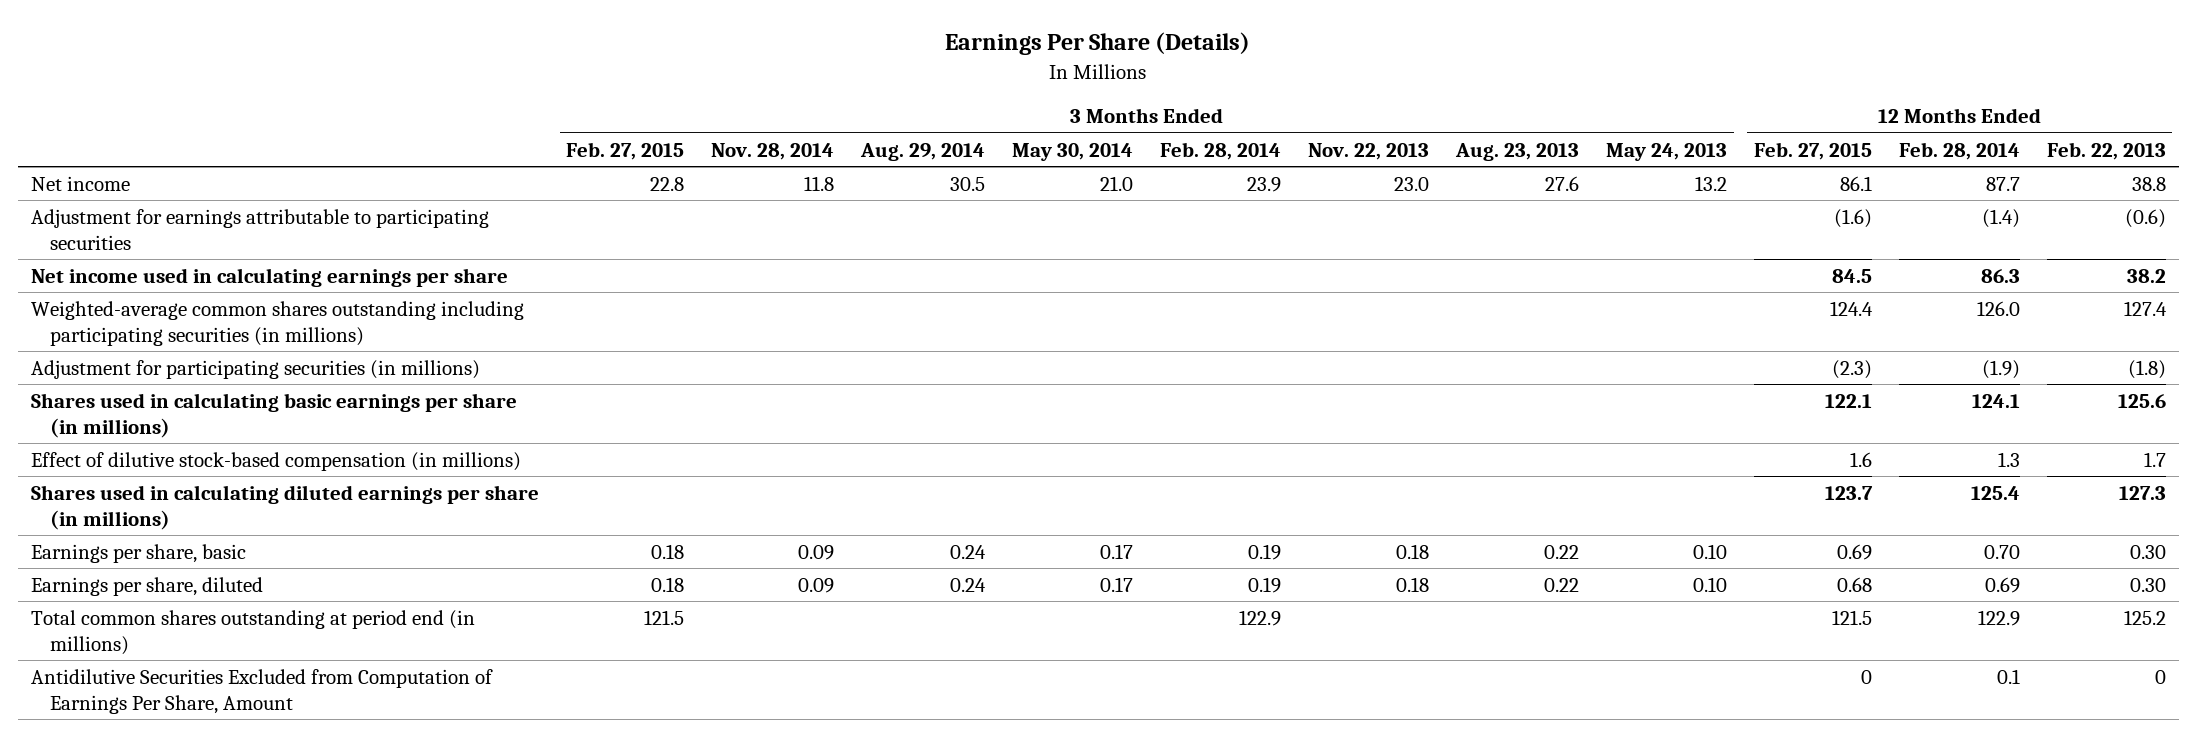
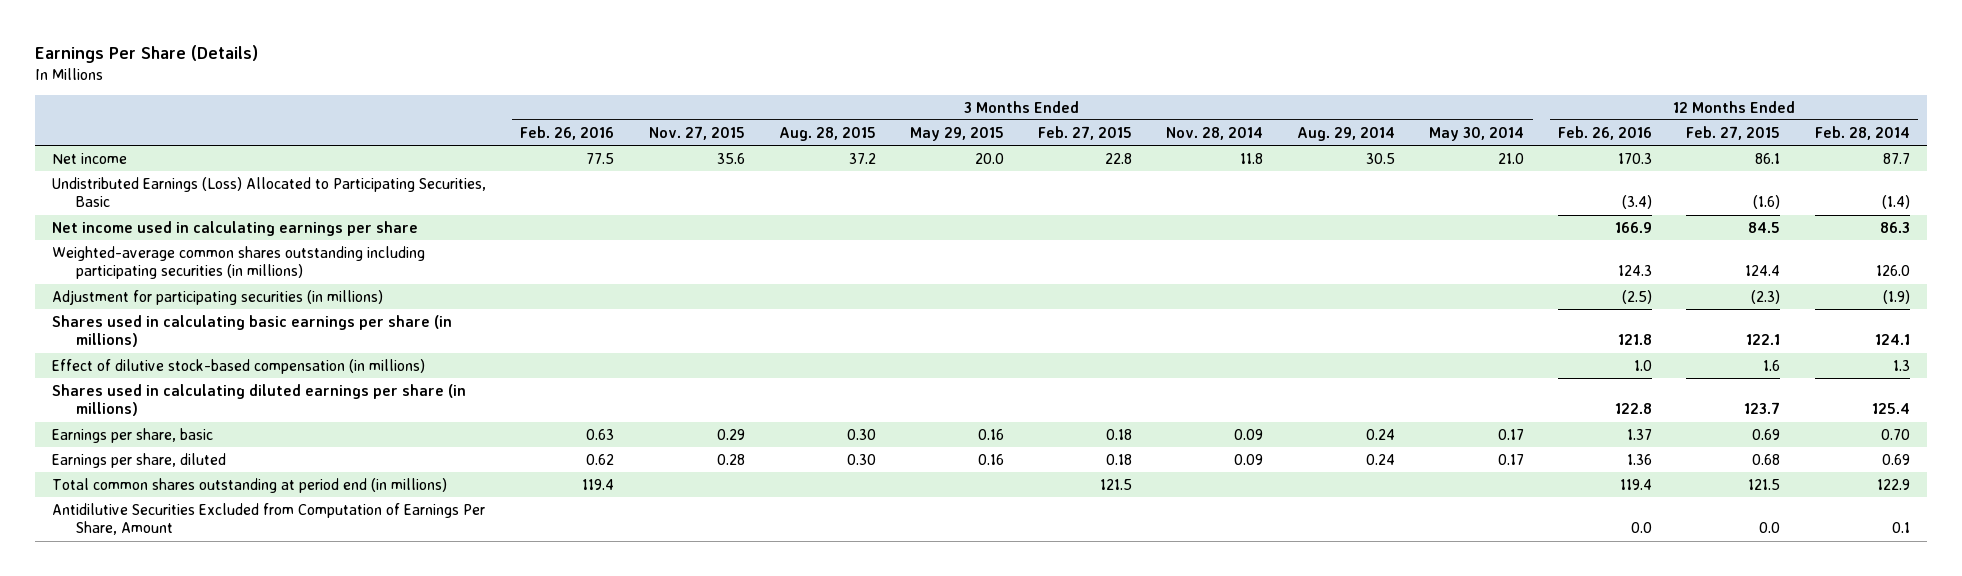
[1160,141,1282,160] Feb. 28, 2014 -> none
[1307,142,1429,160] Nov. 22, 2013 -> none
[1454,142,1579,161] Aug. 23, 2013 -> none
[1605,142,1727,161] May 24, 2013 -> none
[2046,141,2166,160] Feb. 22, 2013 -> none
none -> [520,125,615,140] Feb. 26, 2016
none -> [648,125,745,140] Nov. 27, 2015
none -> [778,126,876,141] Aug. 28, 2015
none -> [909,126,1004,141] May 29, 2015
none -> [1558,125,1653,140] Feb. 26, 2016
[31,208,490,250] Adjustment for earnings attributable to participating securities -> [52,176,487,208] Undistributed Earnings (Loss) Allocated to Participating Securities, Basic
[1860,669,1872,684] 0 -> [1759,522,1781,534] 0.0

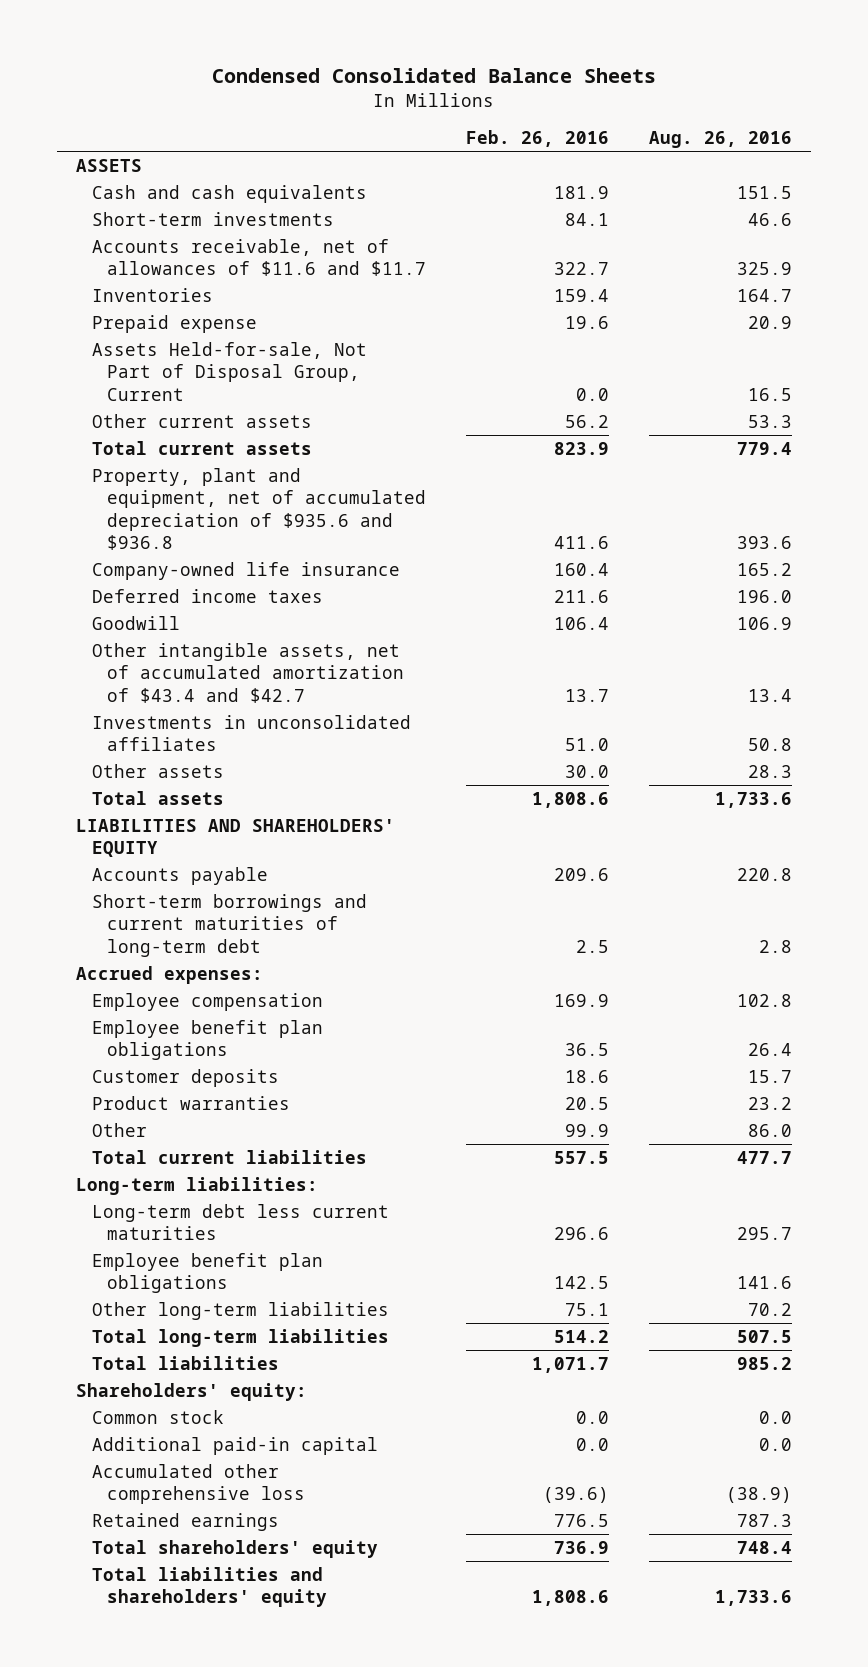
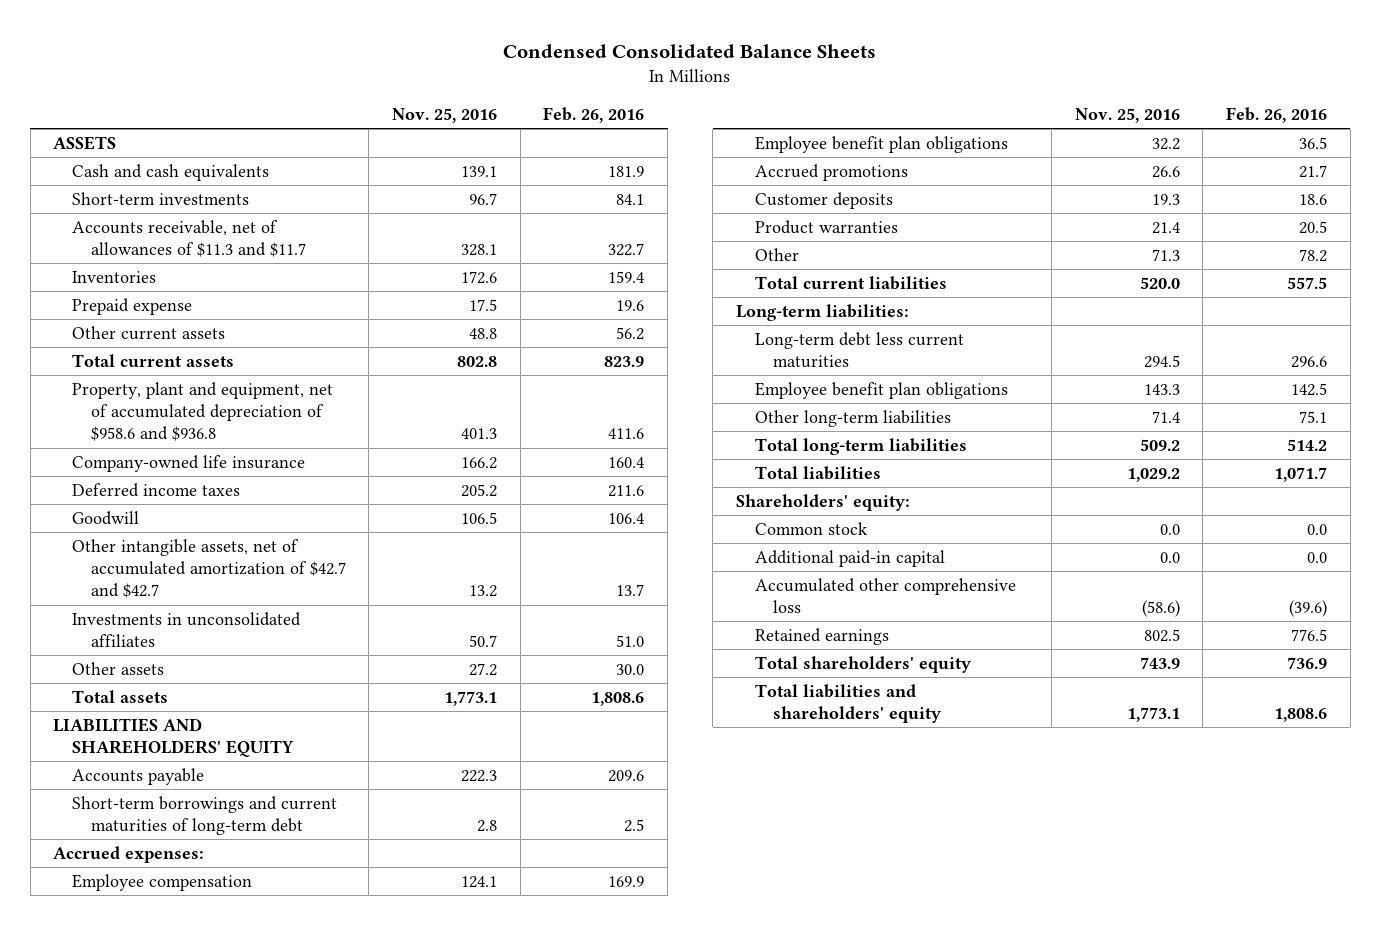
[648,130,792,148] Aug. 26, 2016 -> none
none -> [392,108,498,124] Nov. 25, 2016
[91,238,427,277] Accounts receivable, net of allowances of $11.6 and $11.7 -> [71,219,306,258] Accounts receivable, net of allowances of $11.3 and $11.7
[91,341,367,401] Assets Held-for-sale, Not Part of Disposal Group, Current -> none
[91,467,427,551] Property, plant and equipment, net of accumulated depreciation of $935.6 and $936.8 -> [71,381,333,442] Property, plant and equipment, net of accumulated depreciation of $958.6 and $936.8
[91,642,405,703] Other intangible assets, net of accumulated amortization of $43.4 and $42.7 -> [71,538,346,599] Other intangible assets, net of accumulated amortization of $42.7 and $42.7
none -> [754,163,908,181] Accrued promotions
[564,1123,609,1137] 99.9 -> [1299,248,1328,262] 78.2

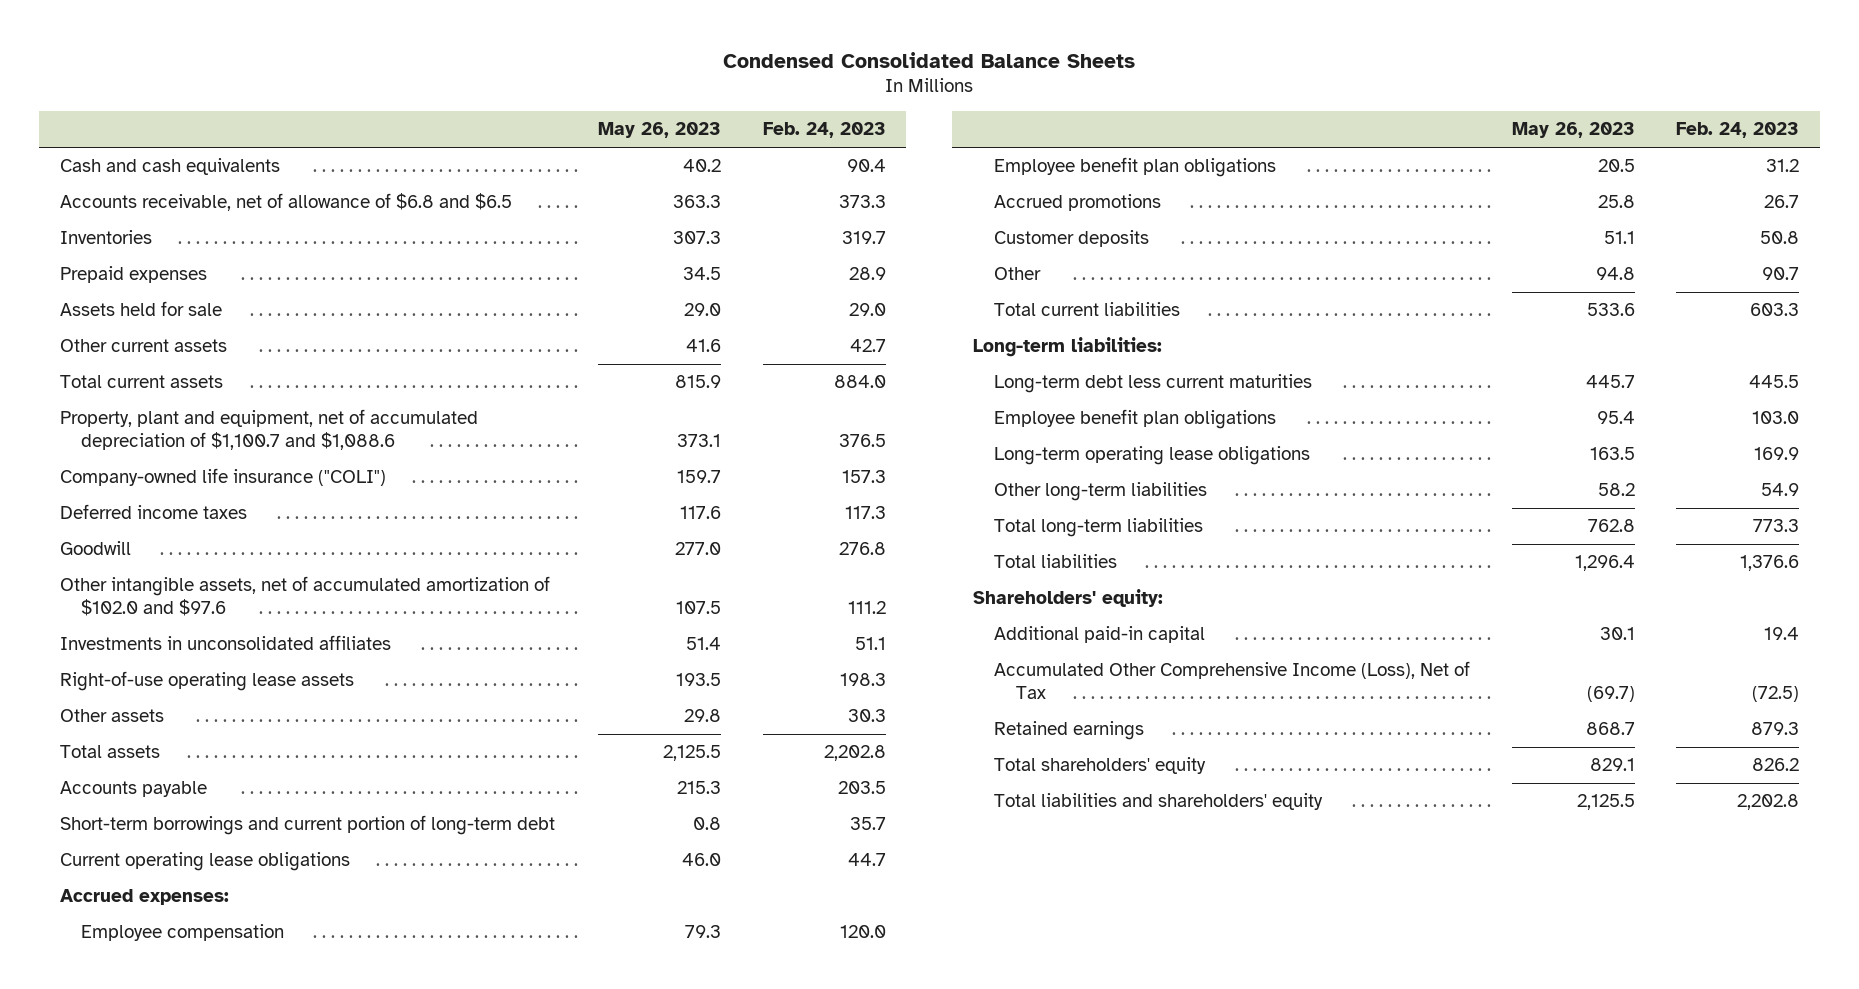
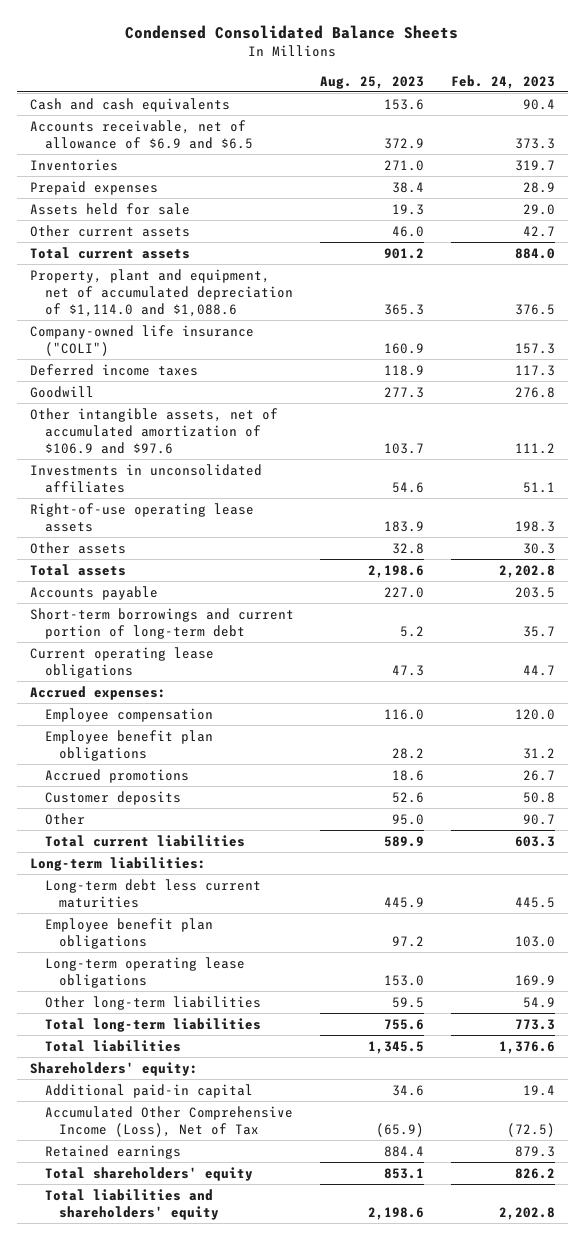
[598,122,722,139] May 26, 2023 -> none
none -> [320,75,425,89] Aug. 25, 2023
[59,193,512,212] Accounts receivable, net of allowance of $6.8 and $6.5 -> [30,119,253,149] Accounts receivable, net of allowance of $6.9 and $6.5
[59,409,478,451] Property, plant and equipment, net of accumulated depreciation of $1,100.7 and $1,088.6 -> [30,268,293,317] Property, plant and equipment, net of accumulated depreciation of $1,114.0 and $1,088.6
[59,576,550,617] Other intangible assets, net of accumulated amortization of $102.0 and $97.6 -> [30,407,279,454] Other intangible assets, net of accumulated amortization of $106.9 and $97.6

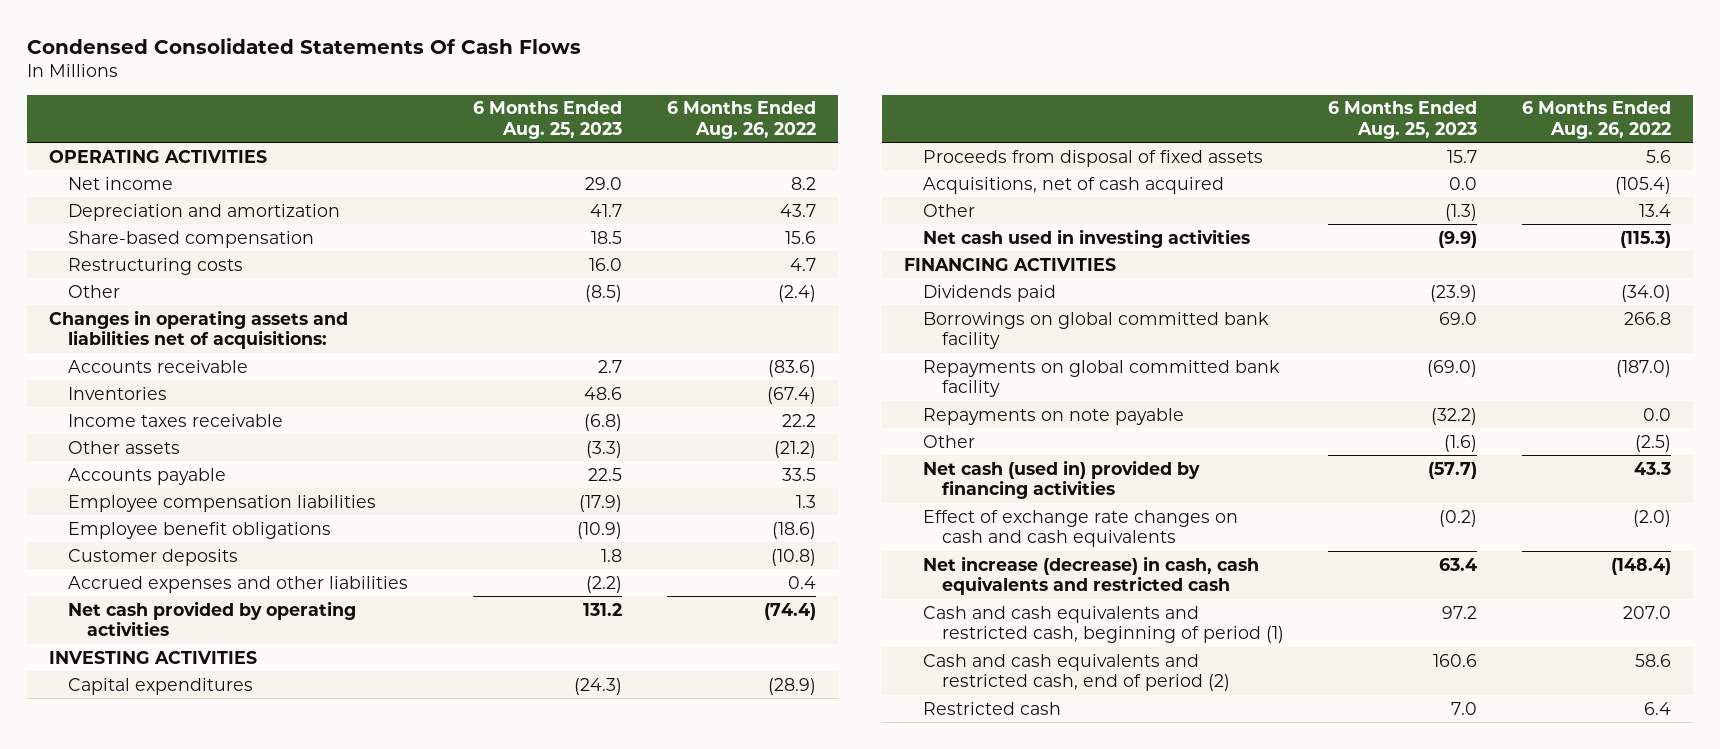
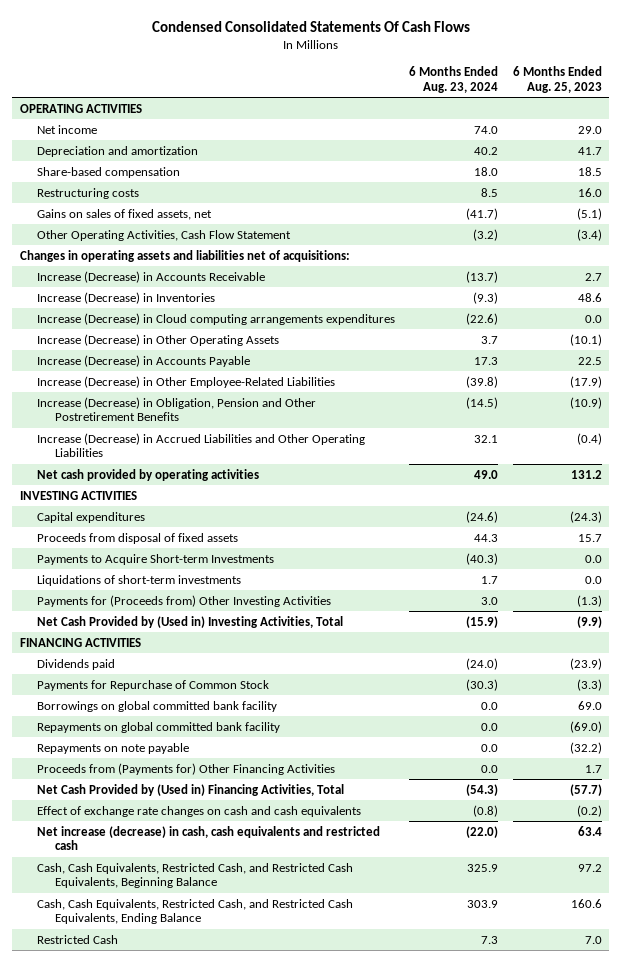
[666,101,816,139] 6 Months Ended Aug. 26, 2022 -> none
none -> [409,66,499,93] 6 Months Ended Aug. 23, 2024
[67,284,120,298] Other -> none
none -> [37,208,213,220] Gains on sales of fixed assets, net
none -> [37,229,292,241] Other Operating Activities, Cash Flow Statement
[67,413,283,427] Income taxes receivable -> none
[67,548,238,566] Customer deposits -> none
[67,359,248,373] Accounts receivable -> [37,270,266,283] Increase (Decrease) in Accounts Receivable
[67,386,167,400] Inventories -> [37,291,216,304] Increase (Decrease) in Inventories
none -> [37,312,396,325] Increase (Decrease) in Cloud computing arrangements expenditures
[67,440,180,454] Other assets -> [37,333,280,346] Increase (Decrease) in Other Operating Assets
[586,440,623,458] (3.3) -> [569,333,602,346] (10.1)
[67,467,226,485] Accounts payable -> [37,354,251,367] Increase (Decrease) in Accounts Payable
[67,494,376,512] Employee compensation liabilities -> [37,375,336,388] Increase (Decrease) in Other Employee-Related Liabilities
[67,521,331,539] Employee benefit obligations -> [37,396,317,422] Increase (Decrease) in Obligation, Pension and Other Postretirement Benefits
[67,575,408,593] Accrued expenses and other liabilities -> [37,432,366,458] Increase (Decrease) in Accrued Liabilities and Other Operating Liabilities
[586,575,623,593] (2.2) -> [576,432,602,445] (0.4)
[922,176,1224,194] Acquisitions, net of cash acquired -> none
none -> [37,553,275,565] Payments to Acquire Short-term Investments
none -> [37,574,242,586] Liquidations of short-term investments
[922,203,975,217] Other -> [37,594,332,607] Payments for (Proceeds from) Other Investing Activities
[922,228,1250,248] Net cash used in investing activities -> [37,615,344,628] Net Cash Provided by (Used in) Investing Activities, Total
none -> [37,679,270,691] Payments for Repurchase of Common Stock
[922,434,975,448] Other -> none
none -> [37,762,336,775] Proceeds from (Payments for) Other Financing Activities
[922,459,1200,499] Net cash (used in) provided by financing activities -> [37,783,345,796] Net Cash Provided by (Used in) Financing Activities, Total
[922,605,1284,643] Cash and cash equivalents and restricted cash, beginning of period (1) -> [37,862,354,889] Cash, Cash Equivalents, Restricted Cash, and Restricted Cash Equivalents, Beginning Balance
[922,653,1230,691] Cash and cash equivalents and restricted cash, end of period (2) -> [37,898,354,925] Cash, Cash Equivalents, Restricted Cash, and Restricted Cash Equivalents, Ending Balance
[922,701,1061,715] Restricted cash -> [37,934,119,944] Restricted Cash

